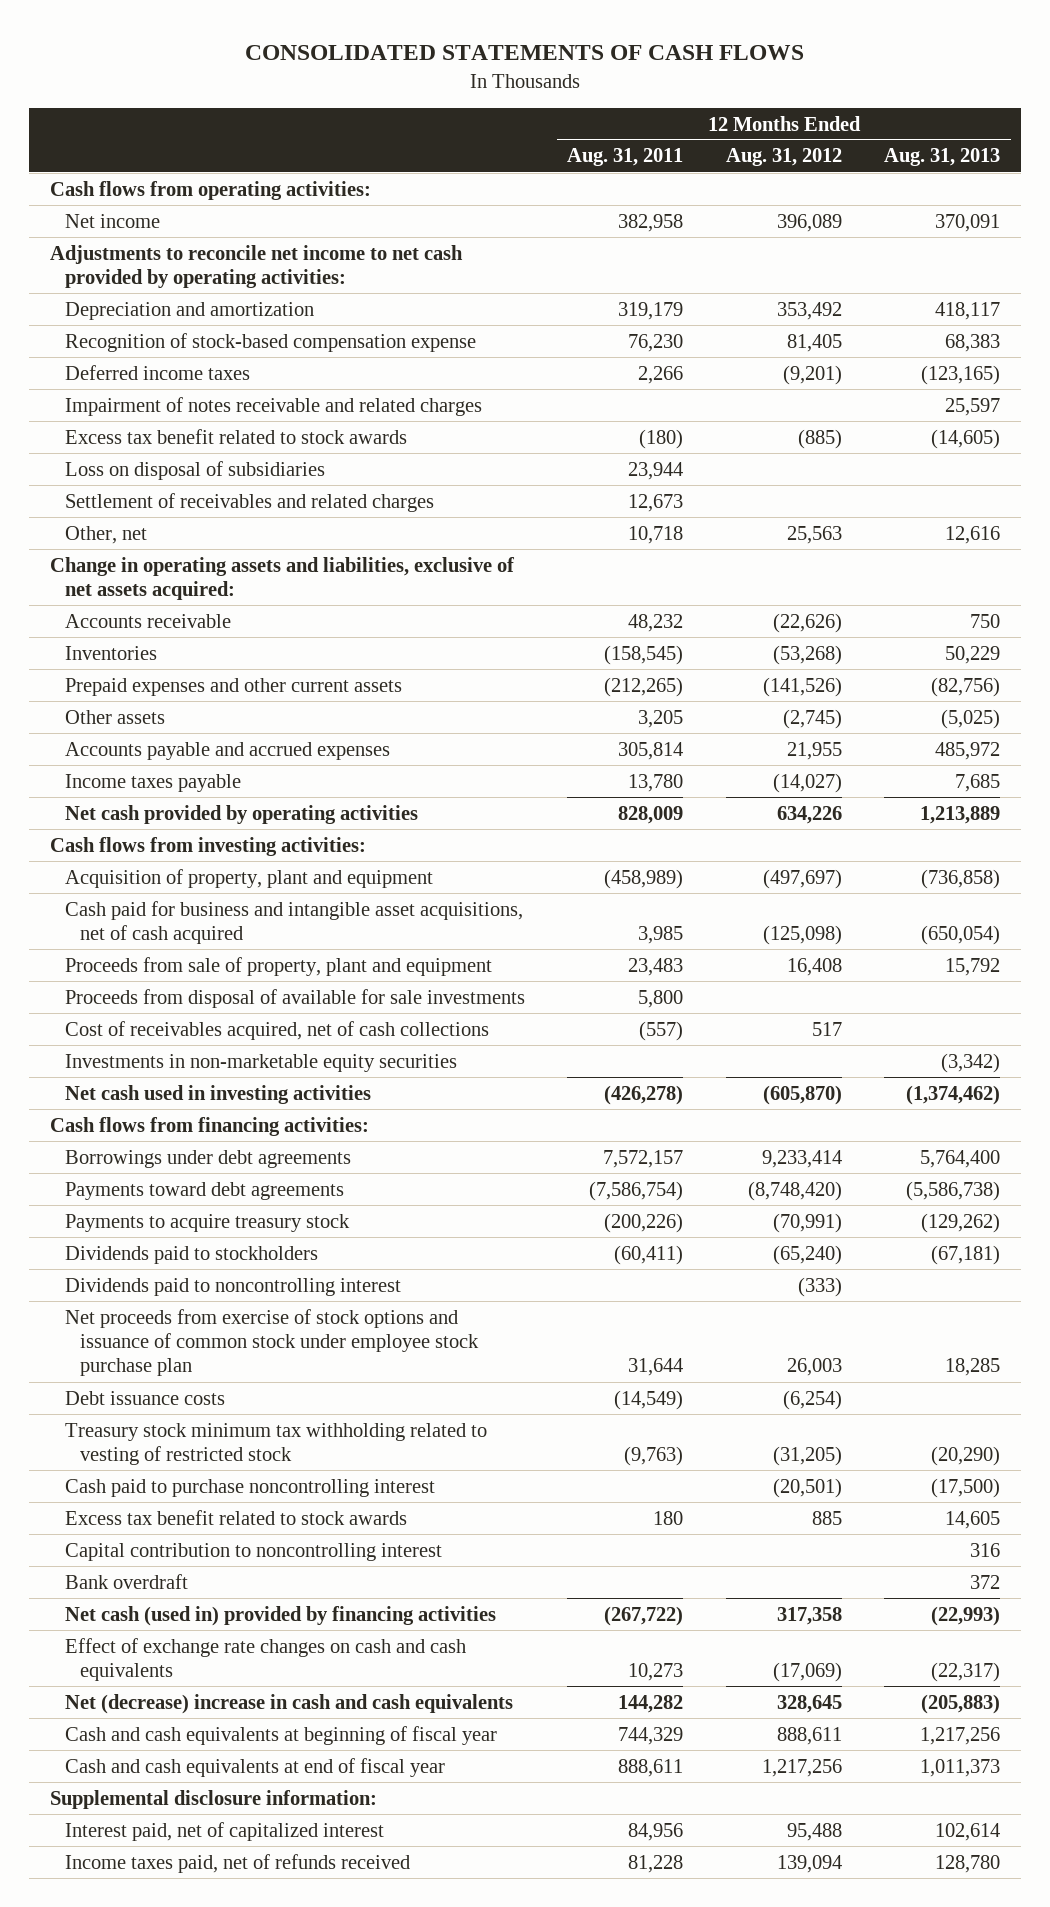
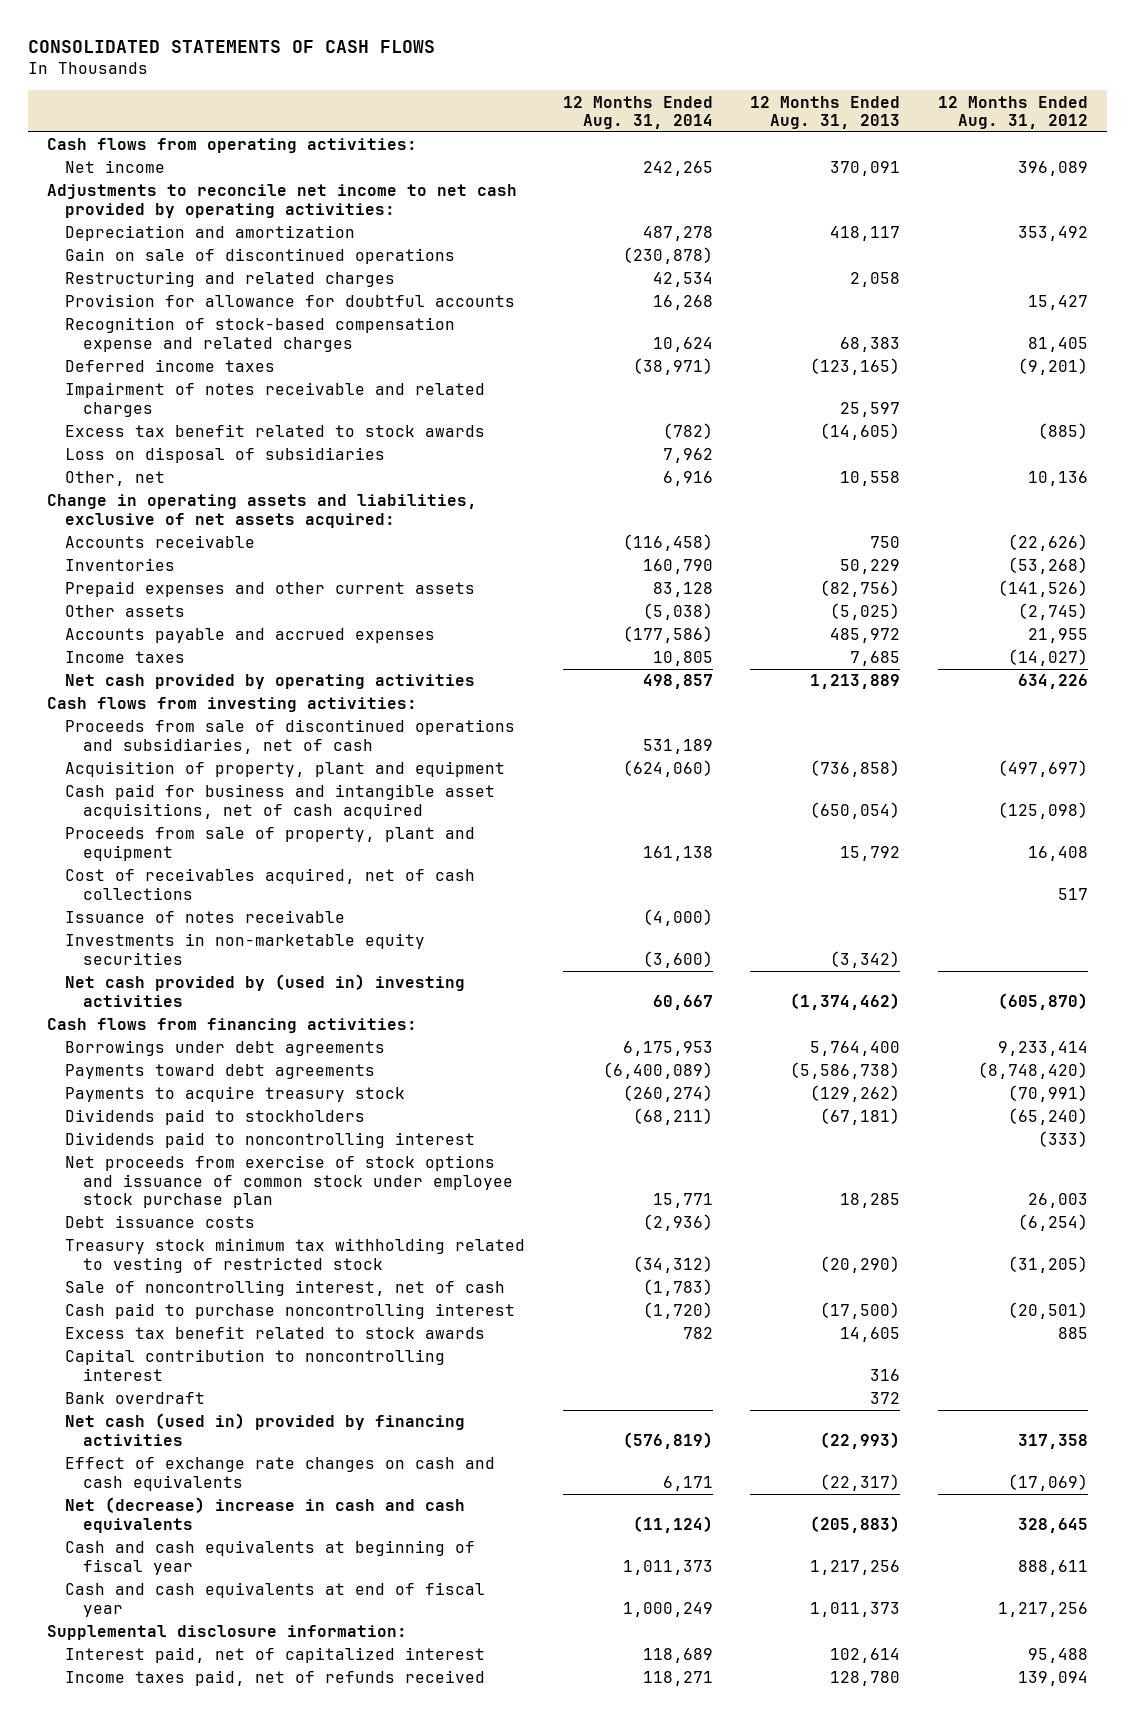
[567,148,684,167] Aug. 31, 2011 -> none
none -> [562,95,713,129] 12 Months Ended Aug. 31, 2014
none -> [65,248,456,265] Gain on sale of discontinued operations
none -> [65,271,396,288] Restructuring and related charges
none -> [65,294,516,308] Provision for allowance for doubtful accounts
[64,332,476,352] Recognition of stock-based compensation expense -> [65,317,456,352] Recognition of stock-based compensation expense and related charges
[64,492,434,512] Settlement of receivables and related charges -> none
[786,525,842,544] 25,563 -> [1028,471,1089,487] 10,136
[945,525,1001,544] 12,616 -> [840,471,901,487] 10,558
[64,773,241,792] Income taxes payable -> [65,651,186,664] Income taxes
none -> [65,719,516,754] Proceeds from sale of discontinued operations and subsidiaries, net of cash
[64,988,525,1008] Proceeds from disposal of available for sale investments -> none
none -> [65,910,346,924] Issuance of notes receivable
[64,1084,371,1104] Net cash used in investing activities -> [65,974,466,1007] Net cash provided by (used in) investing activities
none -> [65,1280,506,1297] Sale of noncontrolling interest, net of cash

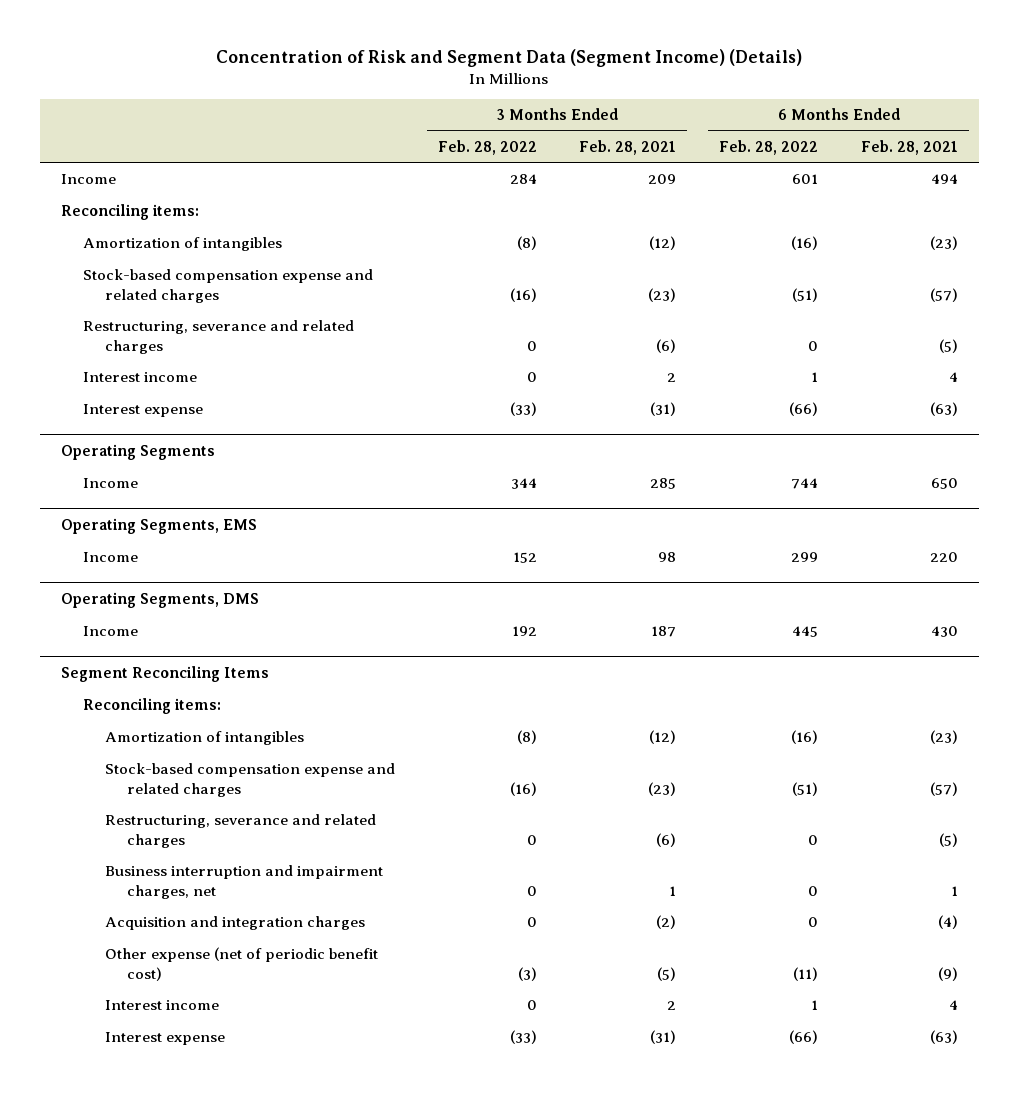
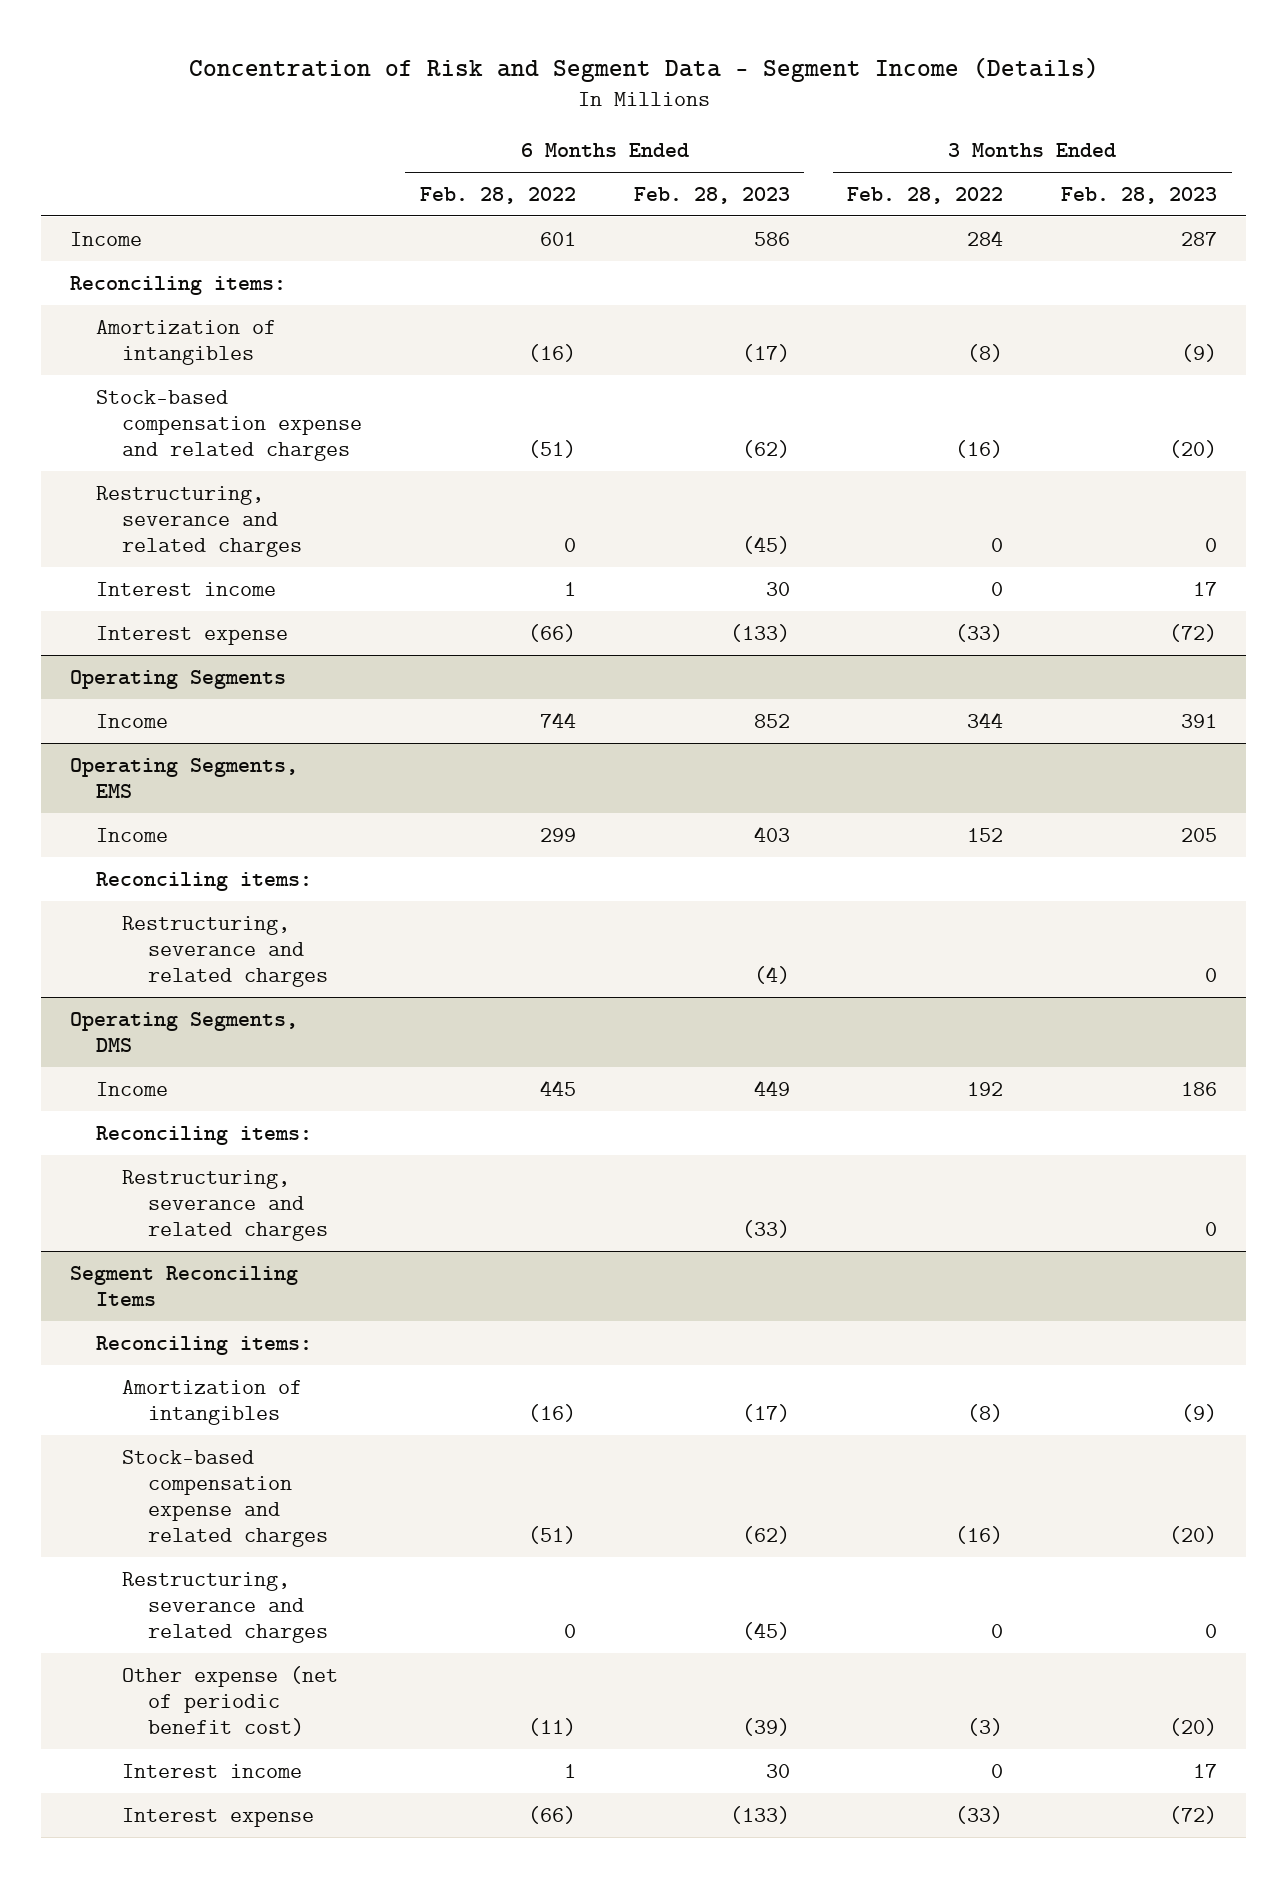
[216,49,803,68] Concentration of Risk and Segment Data (Segment Income) (Details) -> [188,56,1099,82] Concentration of Risk and Segment Data - Segment Income (Details)
[579,139,677,155] Feb. 28, 2021 -> none
[860,139,958,155] Feb. 28, 2021 -> none
none -> [633,186,790,204] Feb. 28, 2023
none -> [1061,186,1218,204] Feb. 28, 2023
none -> [95,871,312,891] Reconciling items:
none -> [121,915,328,987] Restructuring, severance and related charges
none -> [95,1125,312,1145] Reconciling items:
none -> [121,1169,328,1241] Restructuring, severance and related charges
[105,865,384,899] Business interruption and impairment charges, net -> none
[105,916,366,931] Acquisition and integration charges -> none

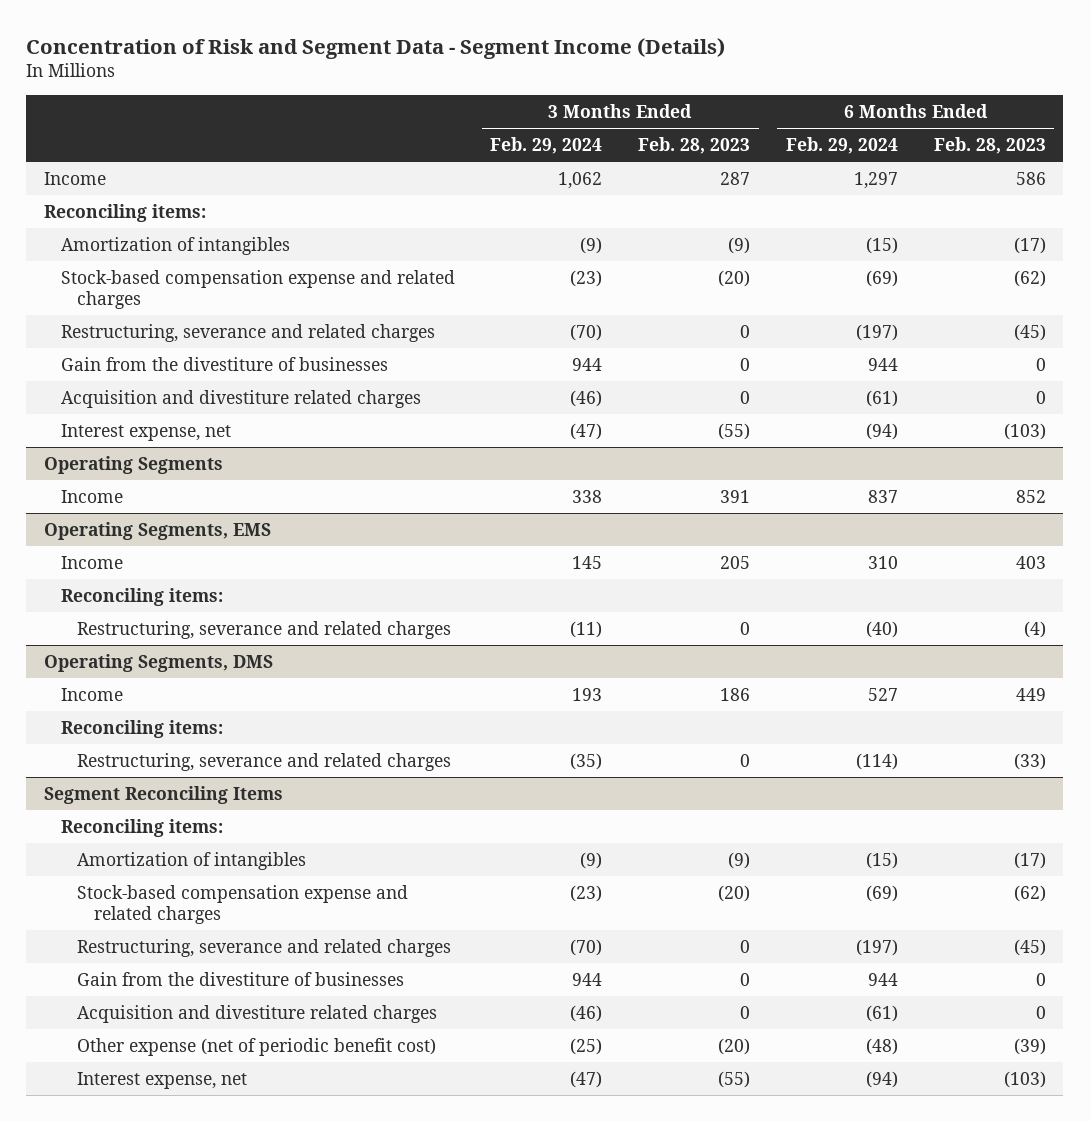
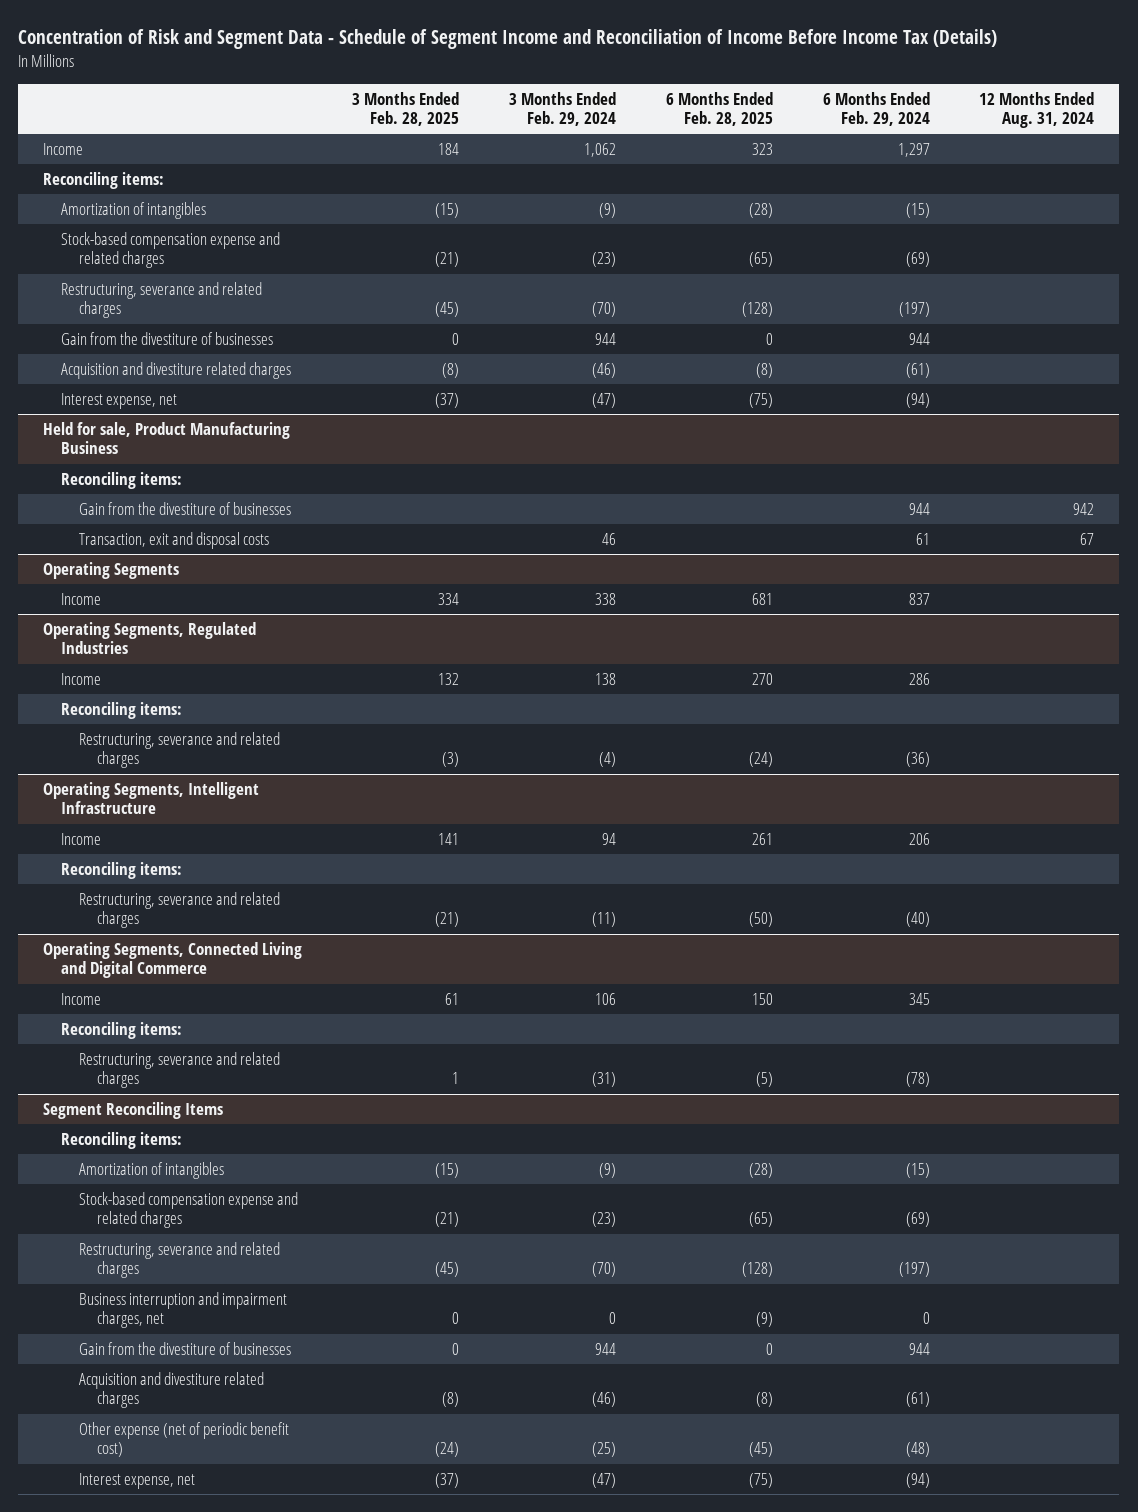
[26,37,726,59] Concentration of Risk and Segment Data - Segment Income (Details) -> [18,29,998,50] Concentration of Risk and Segment Data - Schedule of Segment Income and Reconciliation of Income Before Income Tax (Details)
[638,137,751,155] Feb. 28, 2023 -> none
[933,137,1046,155] Feb. 28, 2023 -> none
none -> [352,91,460,126] 3 Months Ended Feb. 28, 2025
none -> [665,91,773,126] 6 Months Ended Feb. 28, 2025
none -> [979,91,1095,128] 12 Months Ended Aug. 31, 2024
none -> [43,422,291,455] Held for sale, Product Manufacturing Business
none -> [61,472,183,490] Reconciling items:
none -> [78,502,291,516] Gain from the divestiture of businesses
none -> [78,532,269,550] Transaction, exit and disposal costs
[44,521,272,540] Operating Segments, EMS -> none
none -> [43,622,257,655] Operating Segments, Regulated Industries
[572,555,603,569] 145 -> [594,673,616,686] 138
[867,555,898,569] 310 -> [908,673,930,686] 286
none -> [78,732,280,769] Restructuring, severance and related charges
none -> [43,782,260,815] Operating Segments, Intelligent Infrastructure
none -> [61,833,102,846] Income
none -> [61,862,183,880] Reconciling items:
[44,653,274,672] Operating Segments, DMS -> none
none -> [43,942,303,979] Operating Segments, Connected Living and Digital Commerce
[572,687,603,701] 193 -> [594,993,616,1006] 106
[867,687,898,701] 527 -> [908,993,930,1006] 345
[570,752,603,770] (35) -> [591,1072,616,1088] (31)
[855,752,898,770] (114) -> [905,1072,930,1088] (78)
none -> [78,1292,287,1329] Business interruption and impairment charges, net

